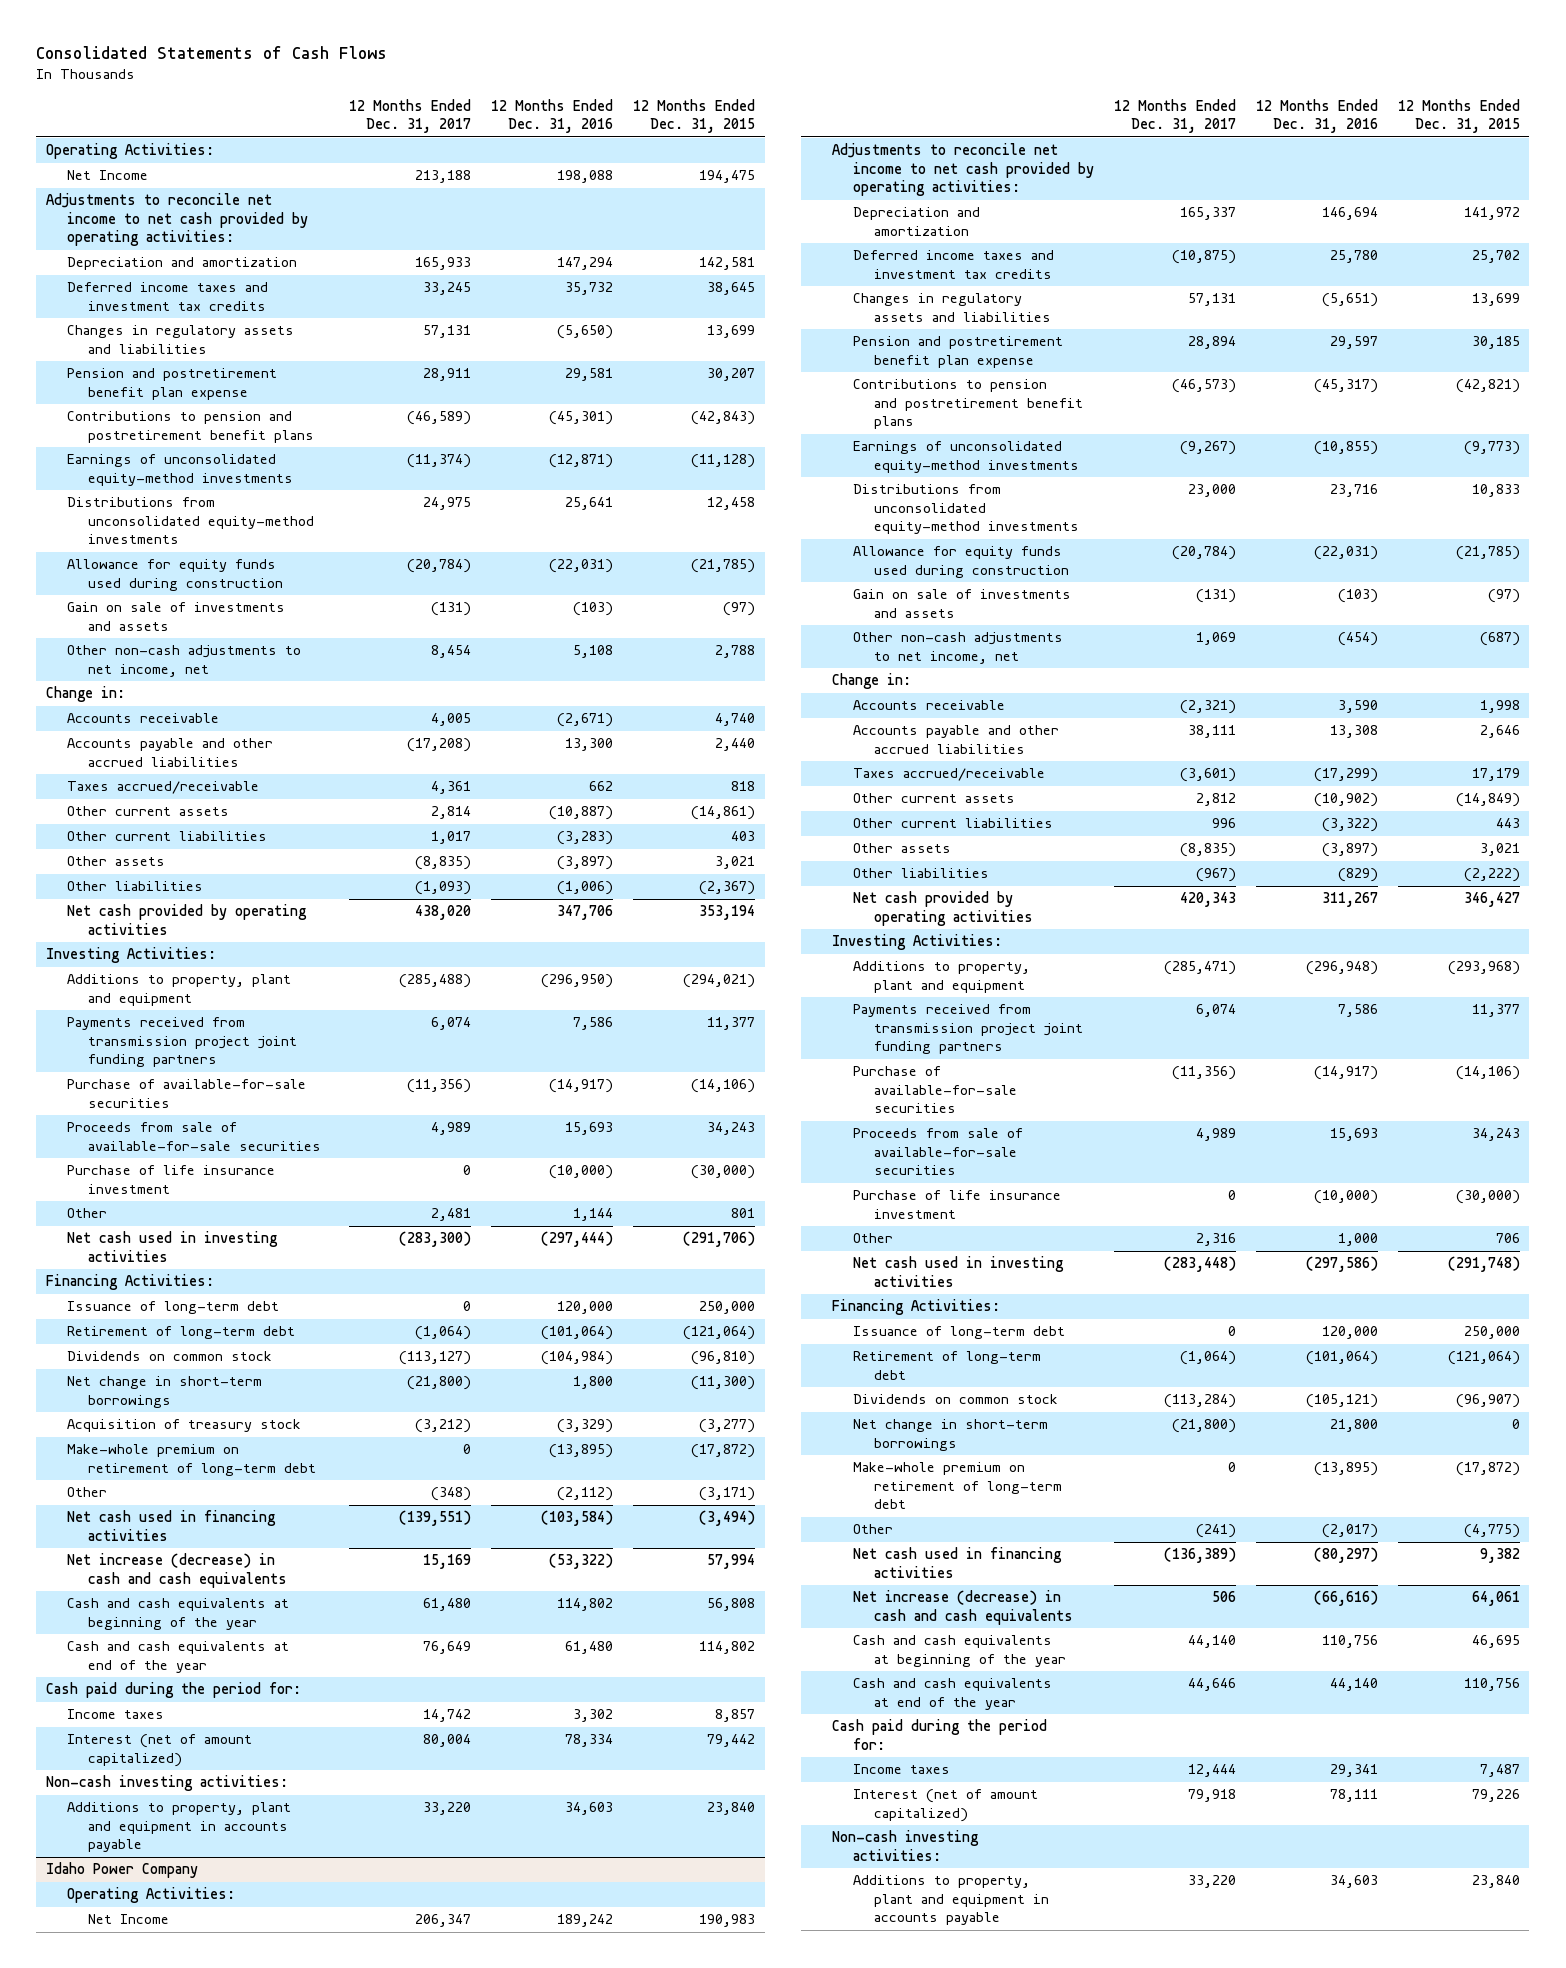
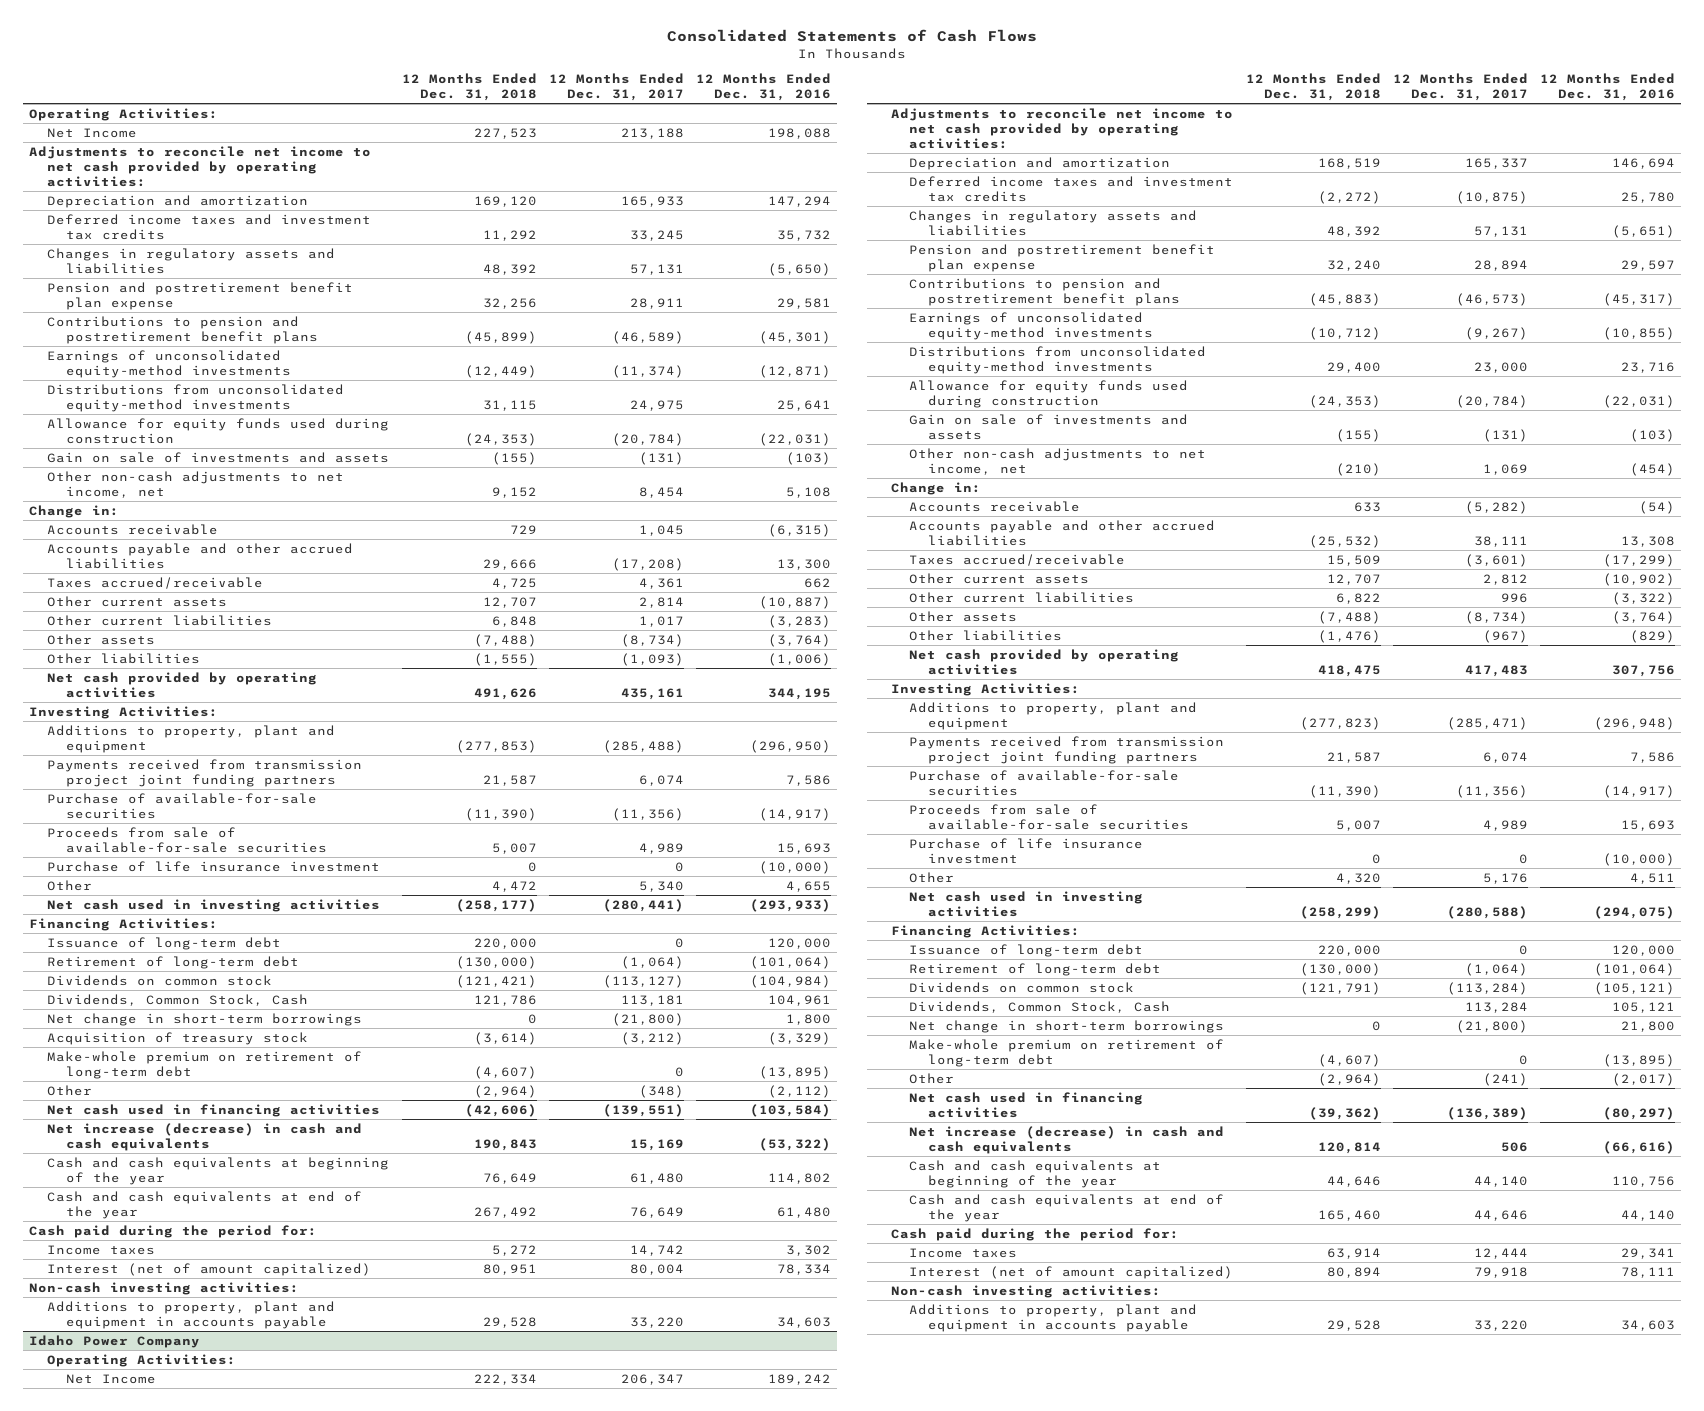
[632,98,755,134] 12 Months Ended Dec. 31, 2015 -> none
none -> [401,73,537,102] 12 Months Ended Dec. 31, 2018
[431,713,472,727] 4,005 -> [638,524,684,536] 1,045
[556,713,613,728] (2,671) -> [767,523,831,537] (6,315)
[415,856,472,871] (8,835) -> [620,633,684,647] (8,734)
[556,856,613,871] (3,897) -> [767,633,831,647] (3,764)
[415,905,472,921] 438,020 -> [620,687,684,700] 435,161
[556,905,613,921] 347,706 -> [767,687,831,700] 344,195
[431,1208,472,1222] 2,481 -> [638,880,684,892] 5,340
[572,1208,613,1222] 1,144 -> [785,880,831,892] 4,655
[399,1231,472,1248] (283,300) -> [602,898,684,912] (280,441)
[540,1231,613,1248] (297,444) -> [749,898,831,912] (293,933)
none -> [47,993,309,1006] Dividends, Common Stock, Cash
[1179,700,1236,715] (2,321) -> [1464,500,1528,514] (5,282)
[1337,700,1378,714] 3,590 -> [1638,500,1675,514] (54)
[1179,843,1236,858] (8,835) -> [1464,610,1528,624] (8,734)
[1321,843,1378,858] (3,897) -> [1611,610,1675,624] (3,764)
[1179,892,1236,908] 420,343 -> [1464,664,1528,677] 417,483
[1321,892,1378,908] 311,267 -> [1611,664,1675,677] 307,756
[1195,1233,1236,1247] 2,316 -> [1482,872,1528,884] 5,176
[1337,1233,1378,1247] 1,000 -> [1629,872,1675,884] 4,511
[1163,1256,1236,1273] (283,448) -> [1446,905,1528,919] (280,588)
[1305,1256,1378,1273] (297,586) -> [1593,905,1675,919] (294,075)
none -> [909,1000,1171,1013] Dividends, Common Stock, Cash

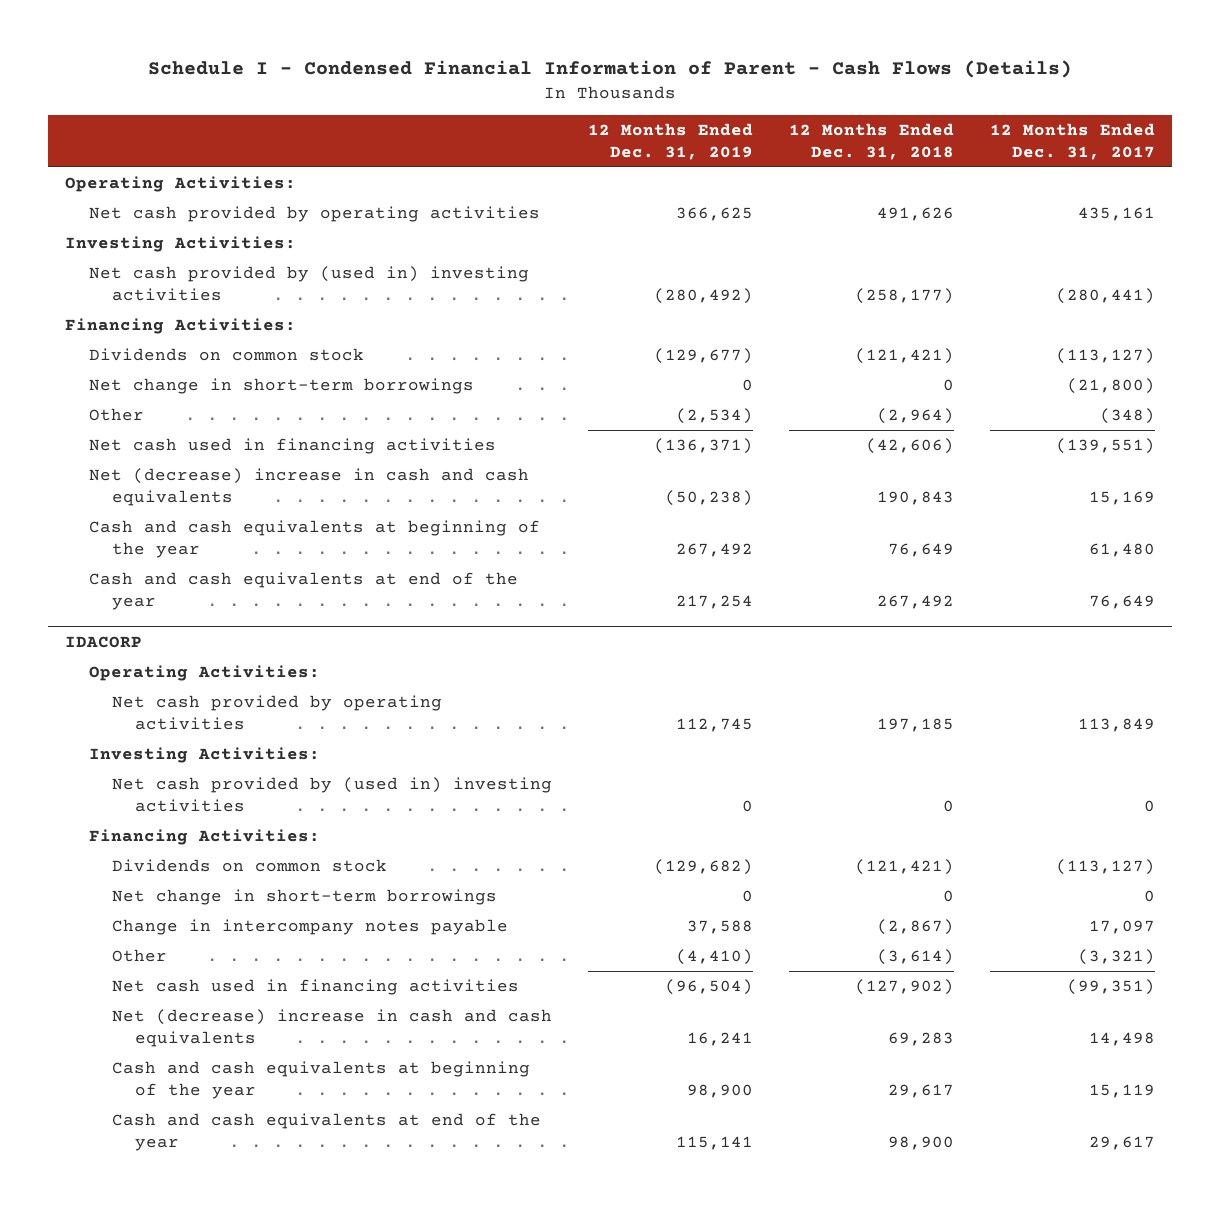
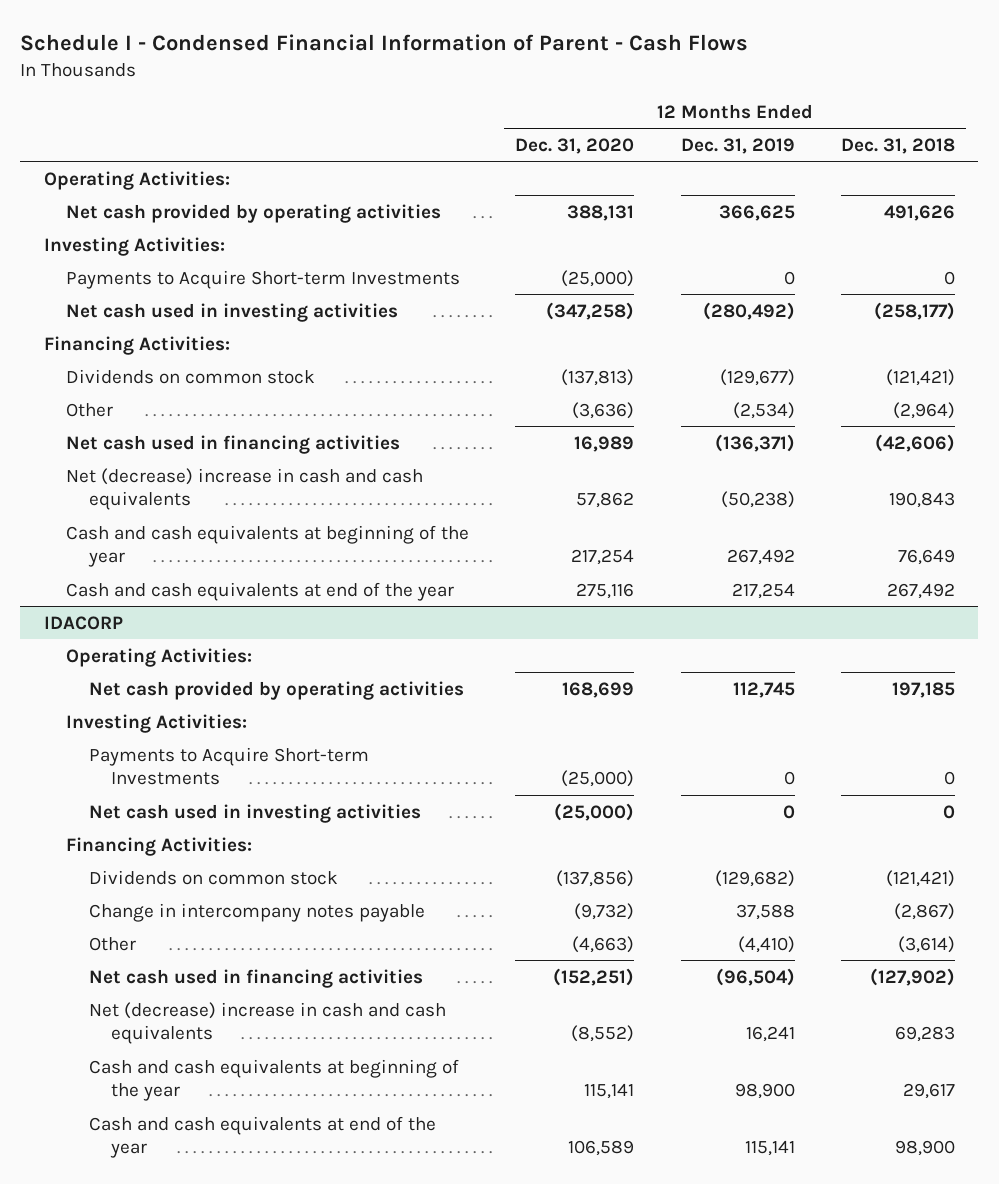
[147,60,1072,79] Schedule I - Condensed Financial Information of Parent - Cash Flows (Details) -> [20,34,749,52] Schedule I - Condensed Financial Information of Parent - Cash Flows
[989,123,1155,160] 12 Months Ended Dec. 31, 2017 -> none
none -> [515,137,635,154] Dec. 31, 2020
none -> [66,269,461,289] Payments to Acquire Short-term Investments
[88,266,529,301] Net cash provided by (used in) investing activities -> [66,302,399,322] Net cash used in investing activities
[88,378,474,395] Net change in short-term borrowings -> none
none -> [88,746,369,786] Payments to Acquire Short-term Investments
[112,777,553,812] Net cash provided by (used in) investing activities -> [88,803,421,823] Net cash used in investing activities
[112,889,498,906] Net change in short-term borrowings -> none

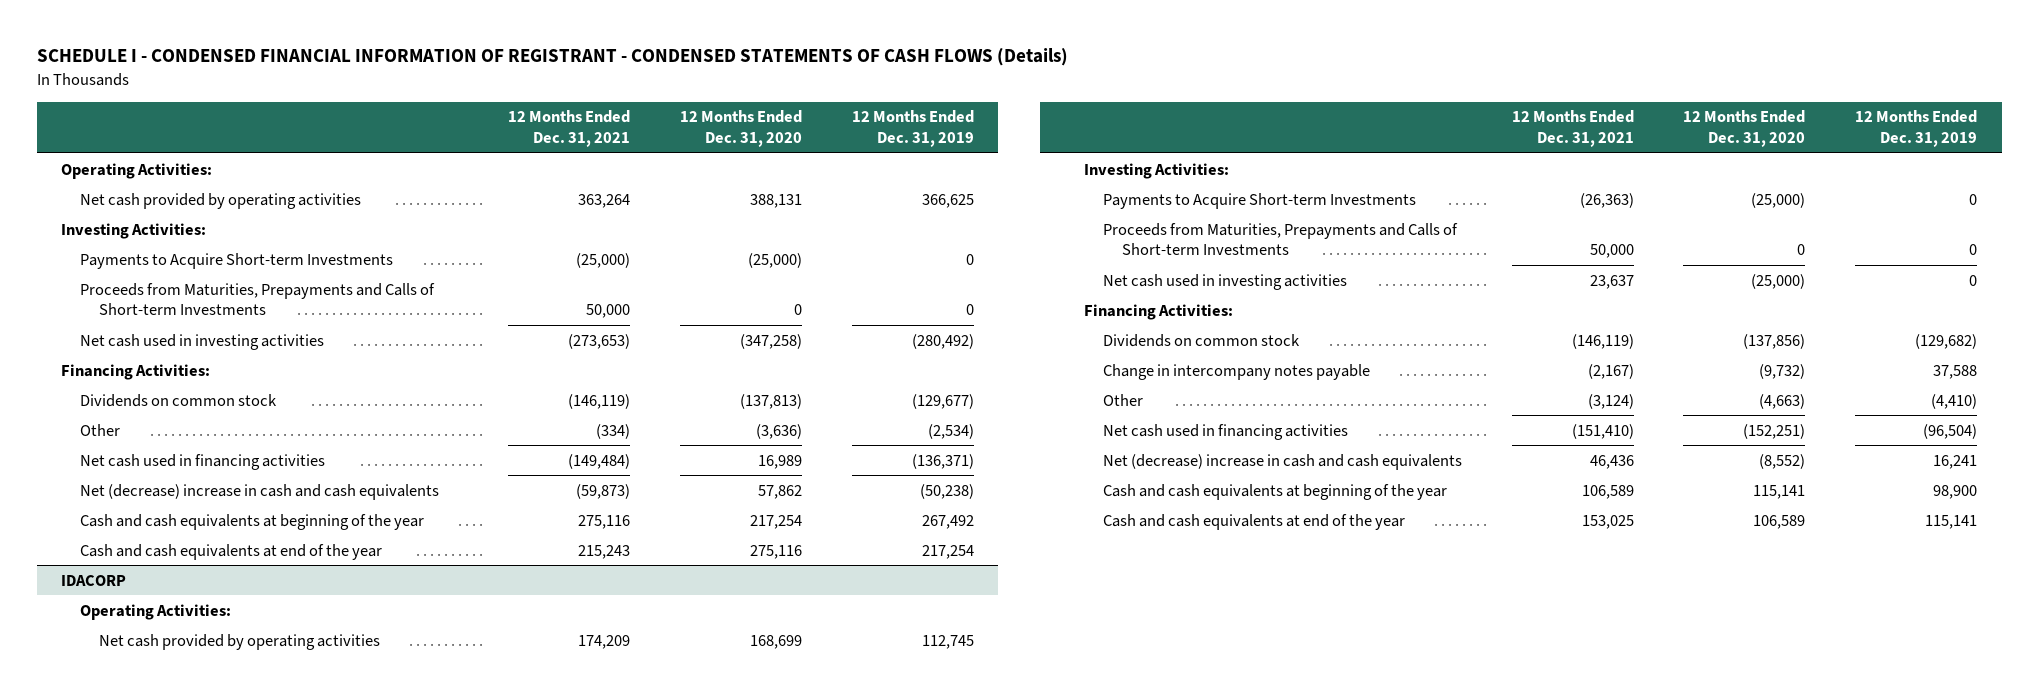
[20,34,749,52] Schedule I - Condensed Financial Information of Parent - Cash Flows -> [36,48,1068,67] SCHEDULE I - CONDENSED FINANCIAL INFORMATION OF REGISTRANT - CONDENSED STATEMENTS OF CASH FLOWS (Details)
[840,137,955,154] Dec. 31, 2018 -> none
none -> [508,110,631,148] 12 Months Ended Dec. 31, 2021
none -> [80,282,436,316] Proceeds from Maturities, Prepayments and Calls of Short-term Investments
none -> [1102,222,1458,256] Proceeds from Maturities, Prepayments and Calls of Short-term Investments

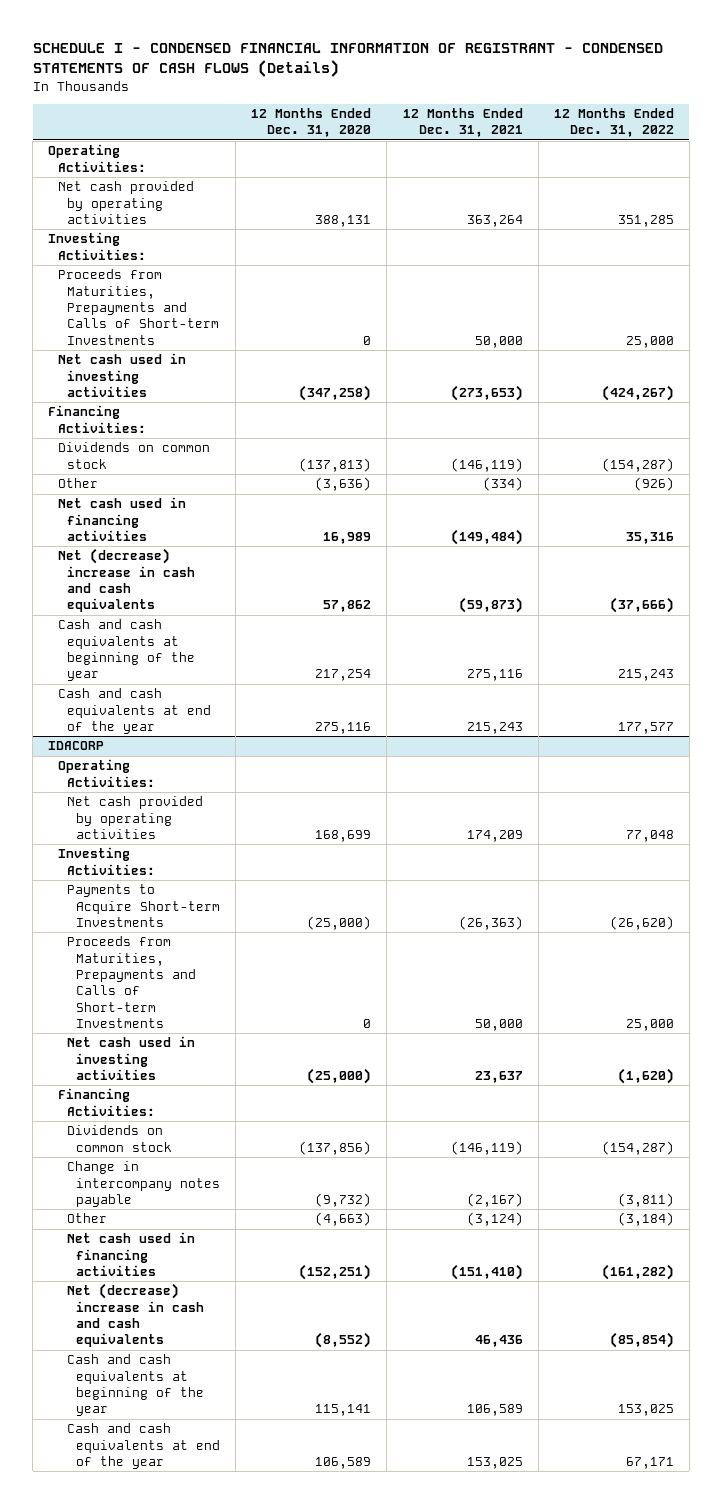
[851,110,974,148] 12 Months Ended Dec. 31, 2019 -> none
none -> [553,108,674,138] 12 Months Ended Dec. 31, 2022
[80,252,394,269] Payments to Acquire Short-term Investments -> none

